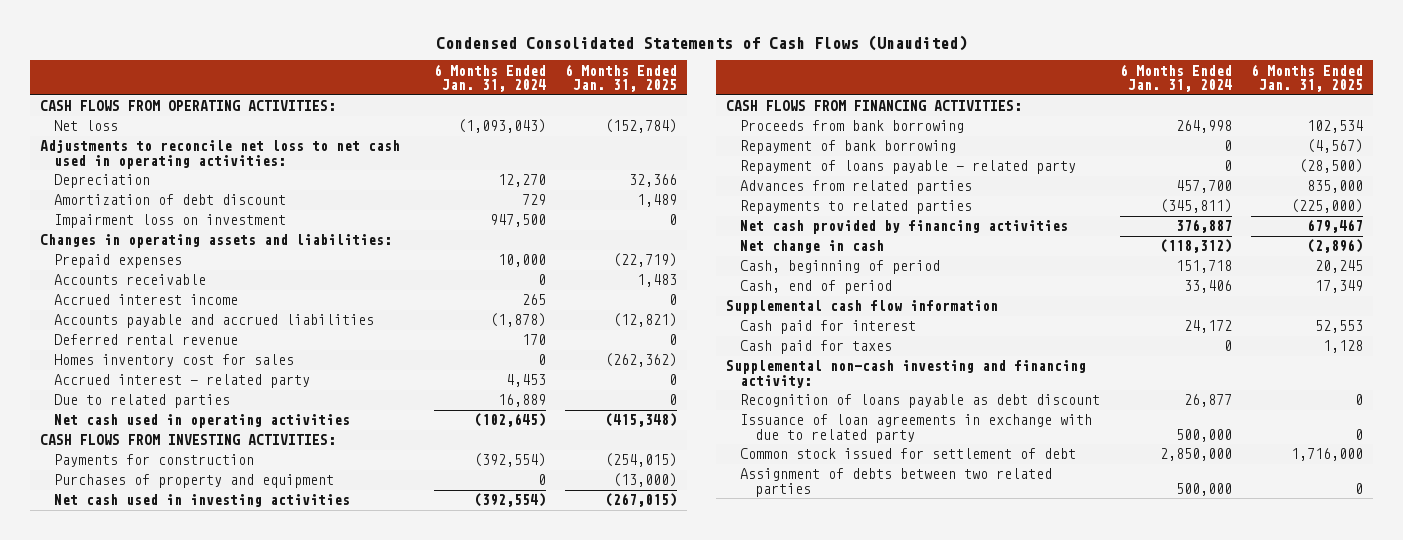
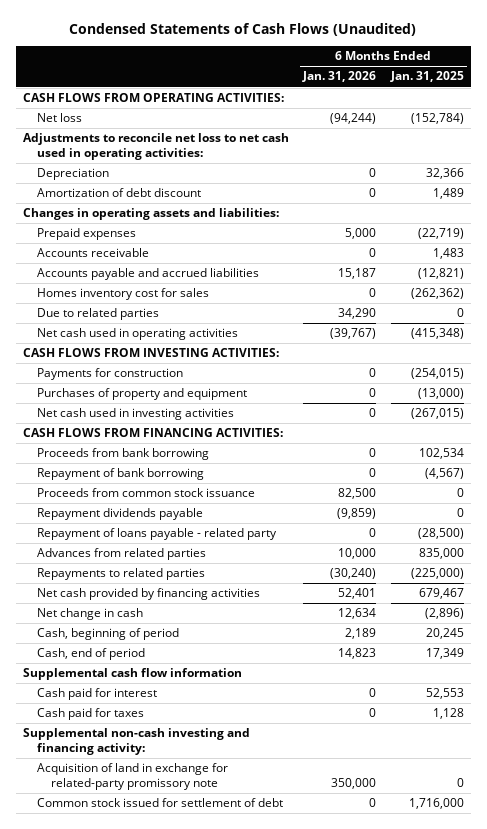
[435,34,967,51] Condensed Consolidated Statements of Cash Flows (Unaudited) -> [69,23,417,37] Condensed Statements of Cash Flows (Unaudited)
[433,63,546,93] 6 Months Ended Jan. 31, 2024 -> none
none -> [302,71,377,83] Jan. 31, 2026
[54,214,287,229] Impairment loss on investment -> none
[54,294,239,306] Accrued interest income -> none
[54,334,239,346] Deferred rental revenue -> none
[54,374,311,389] Accrued interest - related party -> none
none -> [37,488,256,498] Proceeds from common stock issuance
none -> [37,508,204,521] Repayment dividends payable
[740,394,1101,409] Recognition of loans payable as debt discount -> none
[740,414,1093,443] Issuance of loan agreements in exchange with due to related party -> none
none -> [37,763,229,790] Acquisition of land in exchange for related-party promissory note
[740,468,1053,497] Assignment of debts between two related parties -> none

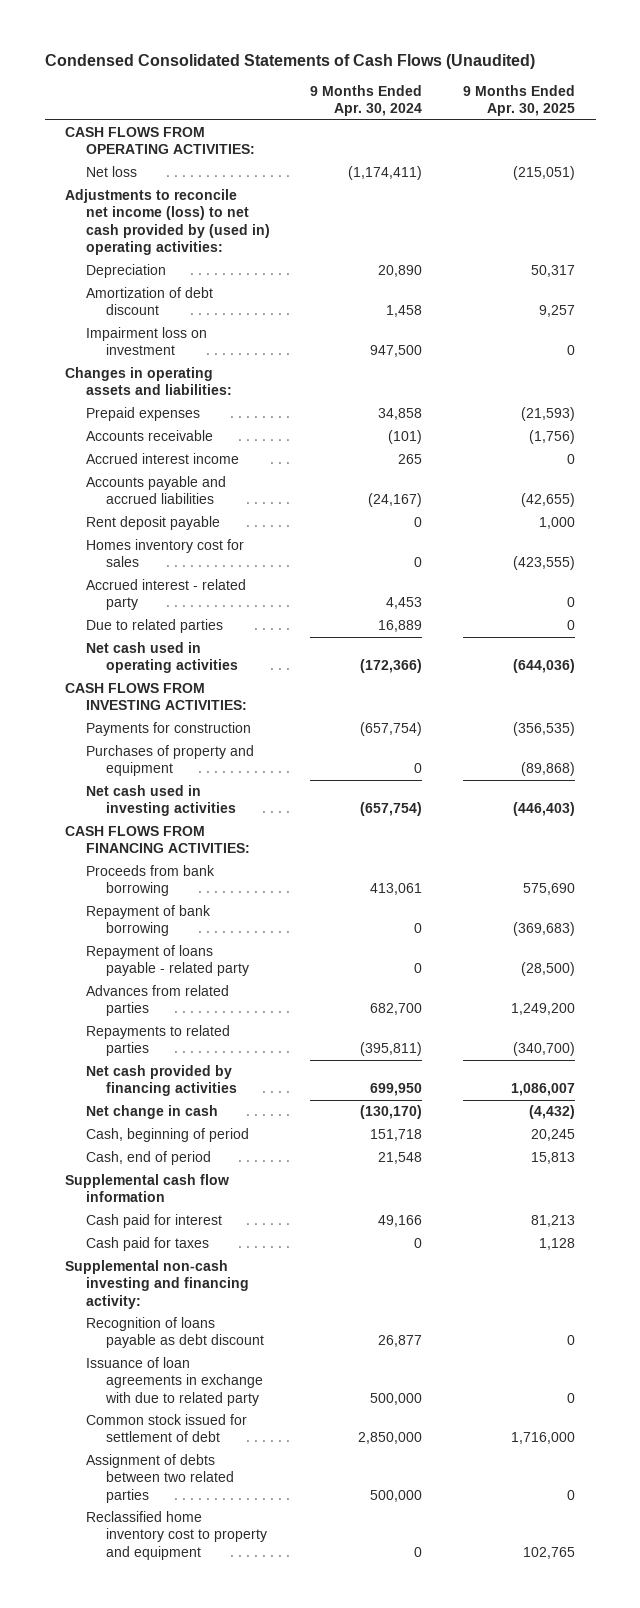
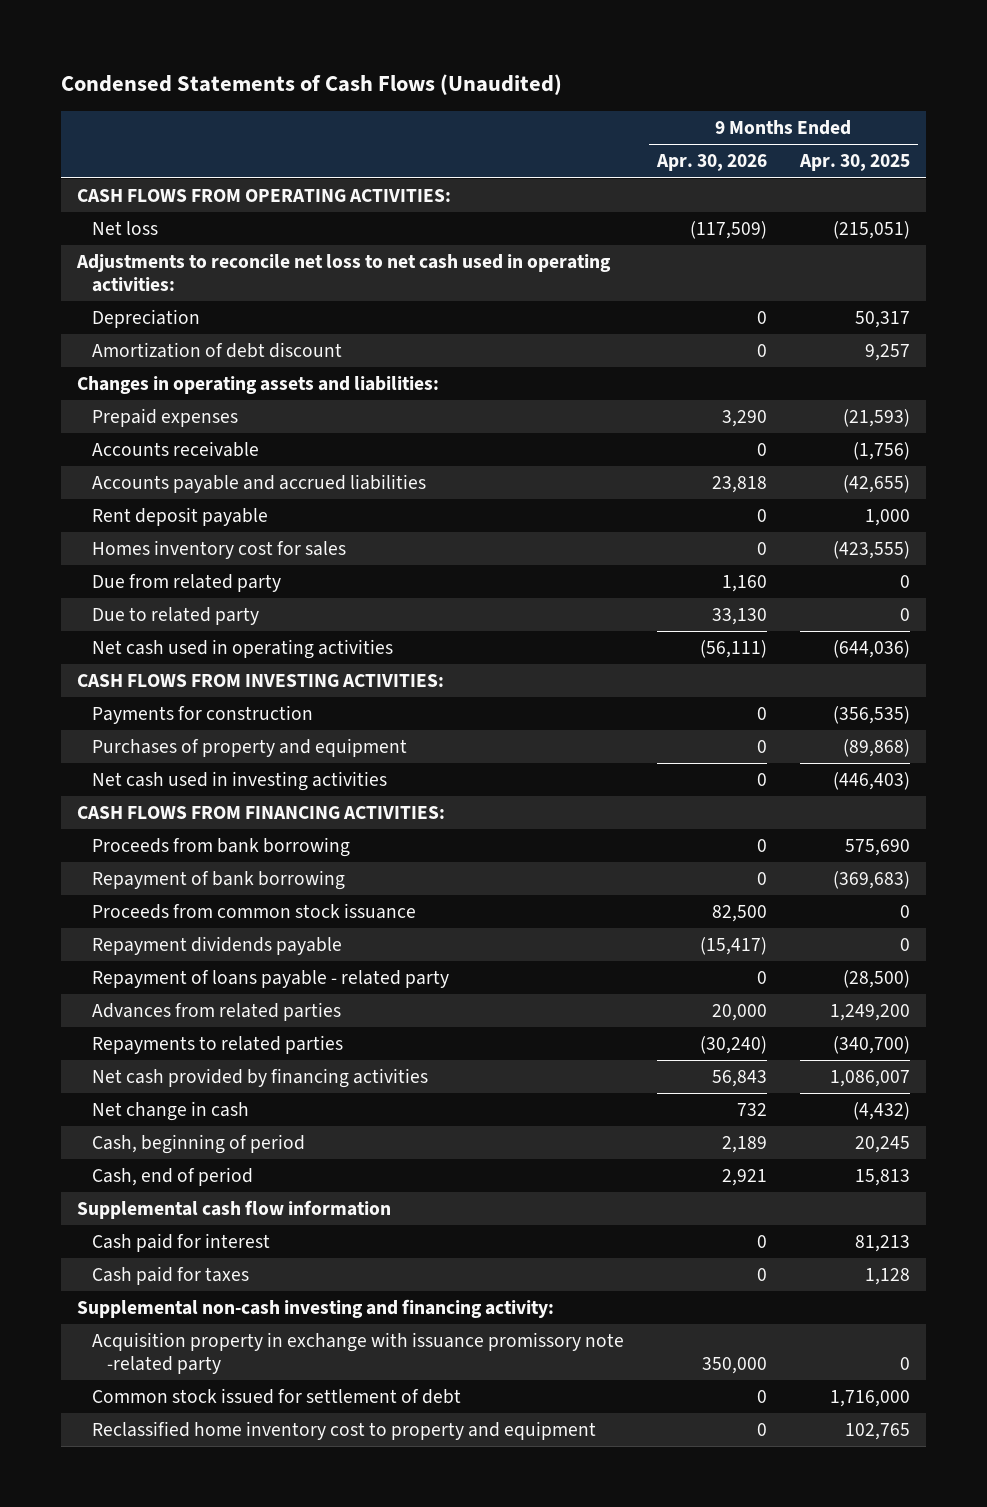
[44,54,535,70] Condensed Consolidated Statements of Cash Flows (Unaudited) -> [60,74,562,96] Condensed Statements of Cash Flows (Unaudited)
[310,85,423,117] 9 Months Ended Apr. 30, 2024 -> none
none -> [655,154,767,172] Apr. 30, 2026
[64,189,270,256] Adjustments to reconcile net income (loss) to net cash provided by (used in) operating activities: -> [76,254,612,292] Adjustments to reconcile net loss to net cash used in operating activities:
[85,327,207,356] Impairment loss on investment -> none
[85,453,239,465] Accrued interest income -> none
[85,579,246,611] Accrued interest - related party -> none
none -> [92,574,282,593] Due from related party
[85,619,223,634] Due to related parties -> [92,607,260,626] Due to related party
none -> [92,903,417,920] Proceeds from common stock issuance
none -> [92,936,343,956] Repayment dividends payable
[85,1317,265,1349] Recognition of loans payable as debt discount -> none
[85,1357,264,1406] Issuance of loan agreements in exchange with due to related party -> none
none -> [92,1332,625,1374] Acquisition property in exchange with issuance promissory note -related party
[85,1454,235,1503] Assignment of debts between two related parties -> none

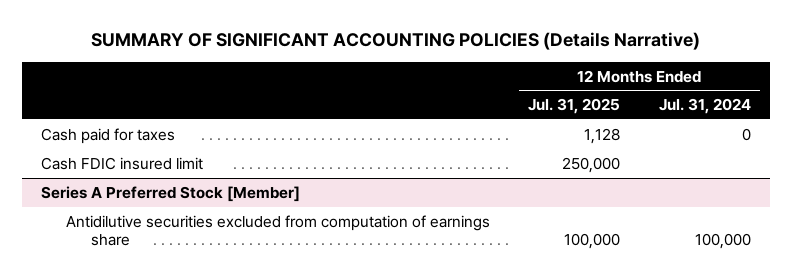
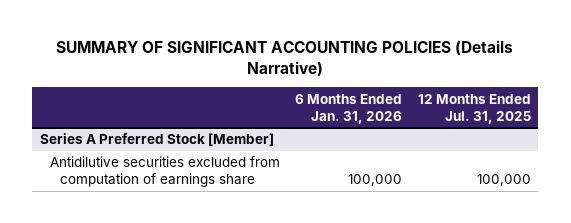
[658,98,751,115] Jul. 31, 2024 -> none
none -> [295,93,403,124] 6 Months Ended Jan. 31, 2026
[40,127,175,144] Cash paid for taxes -> none
[40,156,203,170] Cash FDIC insured limit -> none

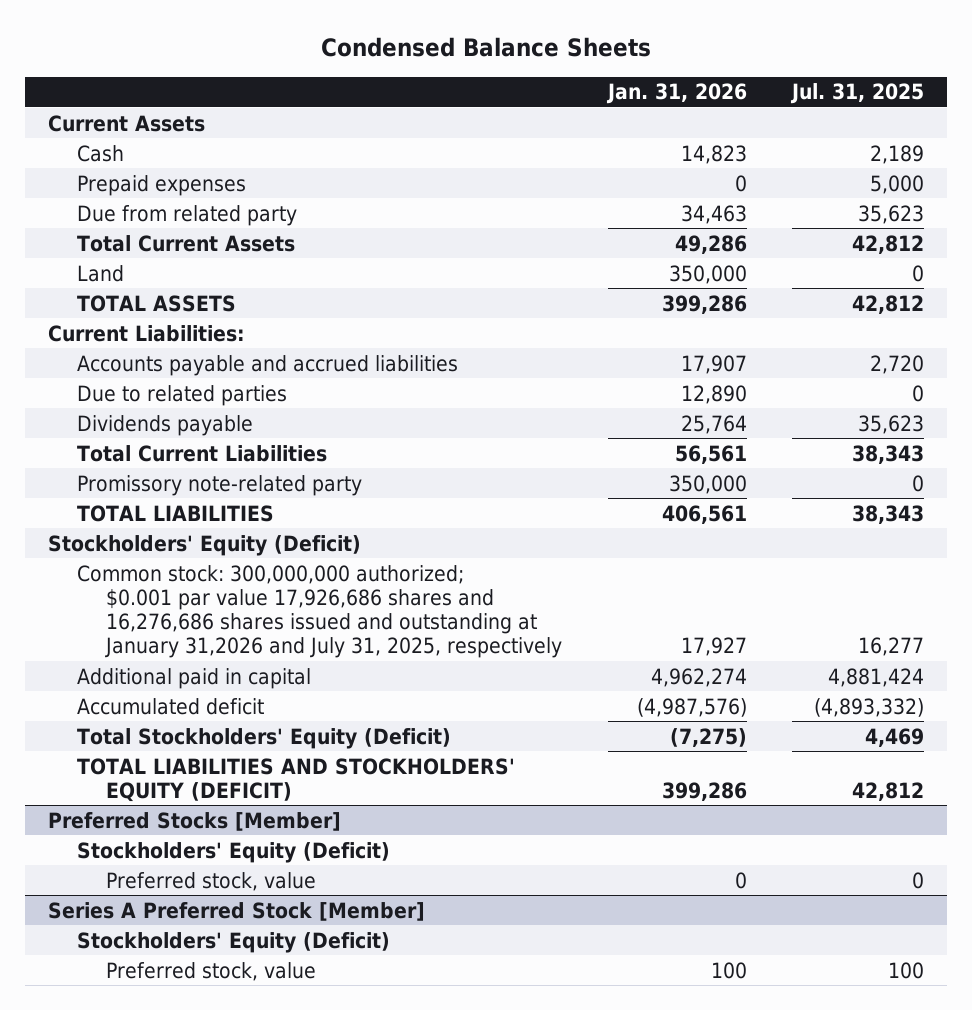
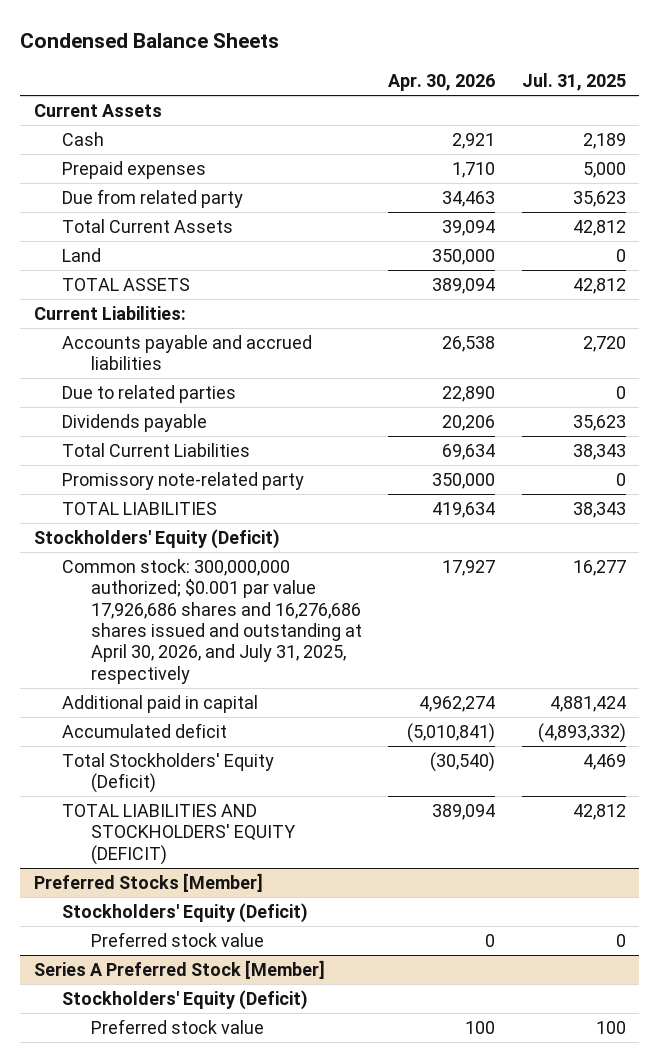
[605,83,747,105] Jan. 31, 2026 -> none
none -> [388,74,496,92] Apr. 30, 2026
[76,564,562,659] Common stock: 300,000,000 authorized; $0.001 par value 17,926,686 shares and 16,276,686 shares issued and outstanding at January 31,2026 and July 31, 2025, respectively -> [62,558,362,684] Common stock: 300,000,000 authorized; $0.001 par value 17,926,686 shares and 16,276,686 shares issued and outstanding at April 30, 2026, and July 31, 2025, respectively
[105,871,316,891] Preferred stock, value -> [90,931,264,947] Preferred stock value
[105,961,316,981] Preferred stock, value -> [90,1018,264,1034] Preferred stock value

